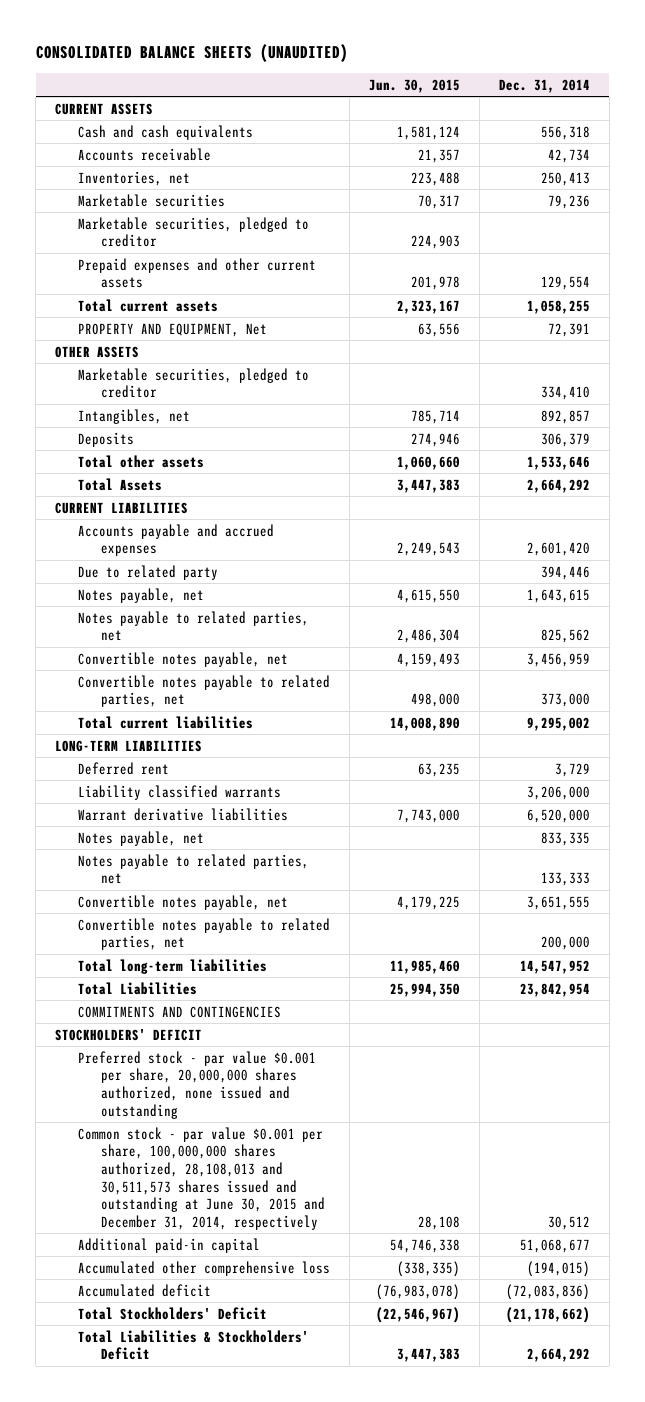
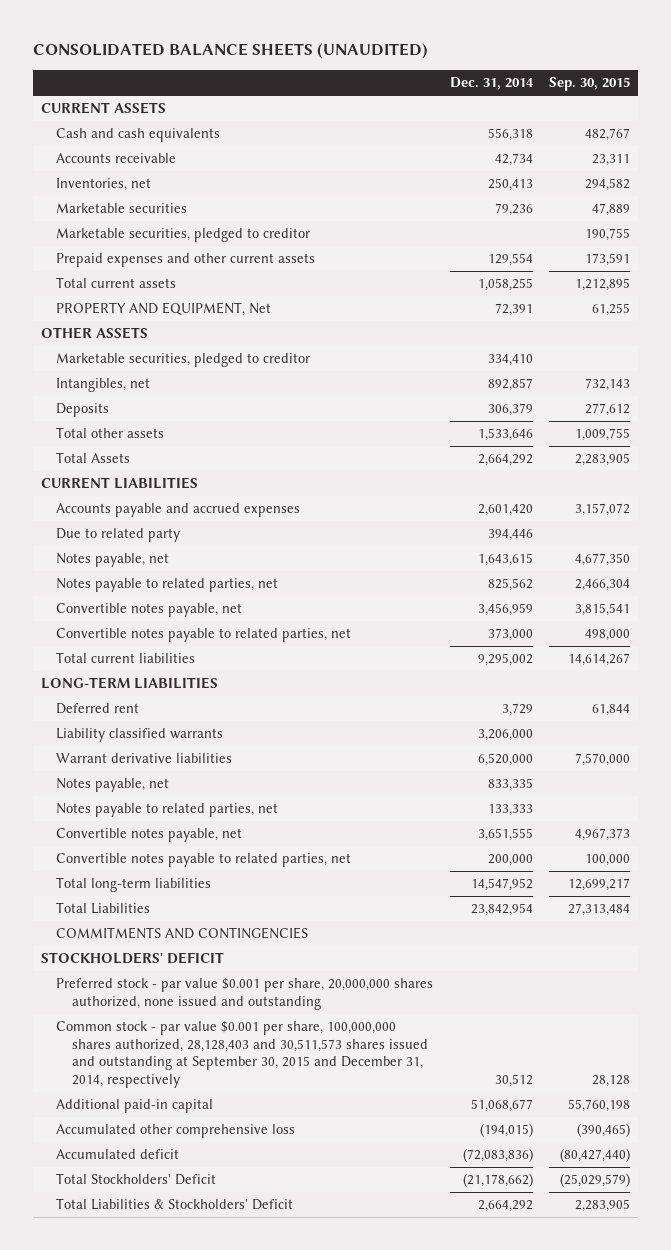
[368,78,460,93] Jun. 30, 2015 -> none
none -> [549,77,631,92] Sep. 30, 2015
[78,1126,326,1230] Common stock - par value $0.001 per share, 100,000,000 shares authorized, 28,108,013 and 30,511,573 shares issued and outstanding at June 30, 2015 and December 31, 2014, respectively -> [56,1021,428,1088] Common stock - par value $0.001 per share, 100,000,000 shares authorized, 28,128,403 and 30,511,573 shares issued and outstanding at September 30, 2015 and December 31, 2014, respectively

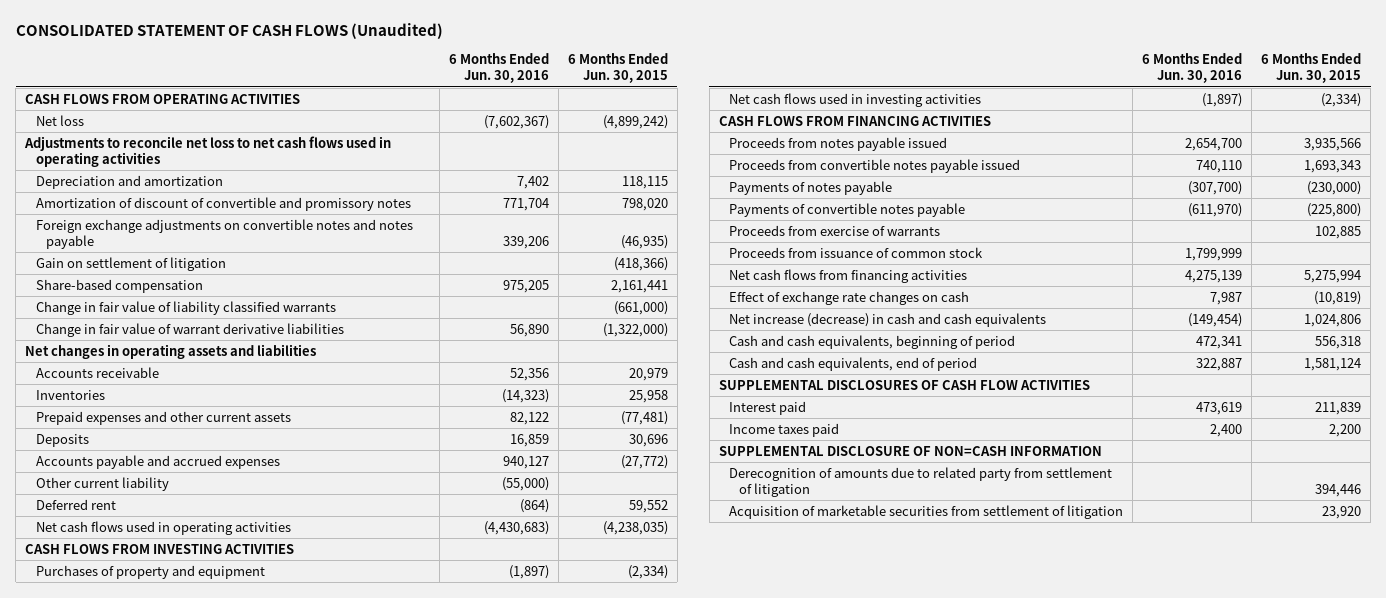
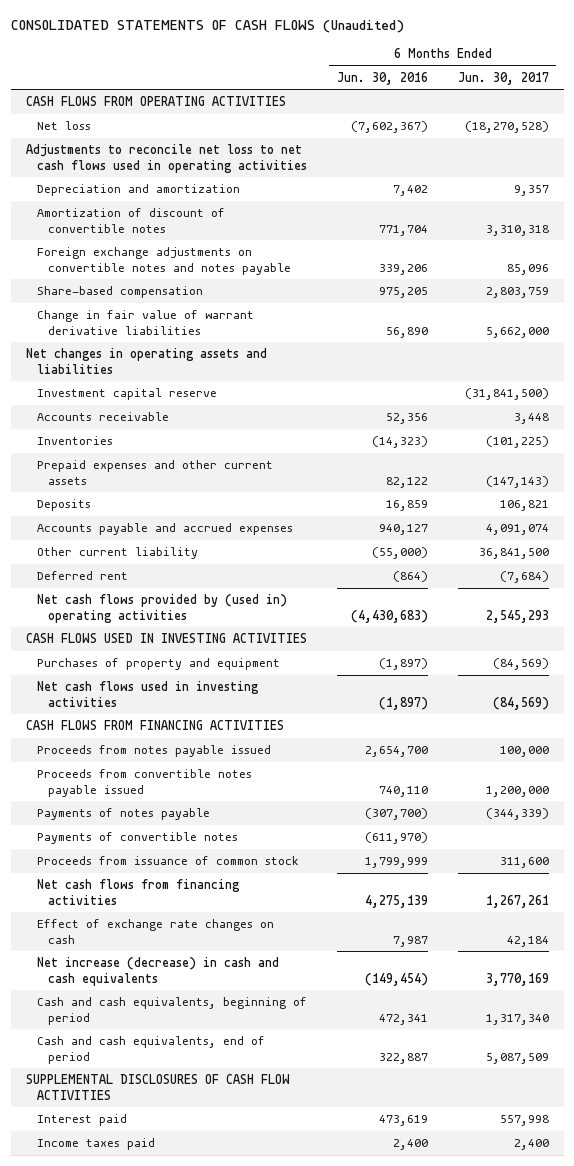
[15,22,443,39] CONSOLIDATED STATEMENT OF CASH FLOWS (Unaudited) -> [10,19,404,33] CONSOLIDATED STATEMENTS OF CASH FLOWS (Unaudited)
[567,53,668,84] 6 Months Ended Jun. 30, 2015 -> none
none -> [457,71,549,85] Jun. 30, 2017
[35,196,411,211] Amortization of discount of convertible and promissory notes -> [36,208,225,233] Amortization of discount of convertible notes
[35,256,226,271] Gain on settlement of litigation -> none
[35,300,336,315] Change in fair value of liability classified warrants -> none
none -> [36,388,217,401] Investment capital reserve
[35,520,291,535] Net cash flows used in operating activities -> [36,594,287,623] Net cash flows provided by (used in) operating activities
[25,543,295,554] CASH FLOWS FROM INVESTING ACTIVITIES -> [25,633,307,644] CASH FLOWS USED IN INVESTING ACTIVITIES
[728,224,940,236] Proceeds from exercise of warrants -> none
[728,202,965,217] Payments of convertible notes payable -> [36,832,238,845] Payments of convertible notes
[718,445,1102,456] SUPPLEMENTAL DISCLOSURE OF NON=CASH INFORMATION -> none
[728,466,1112,497] Derecognition of amounts due to related party from settlement of litigation -> none
[728,504,1123,519] Acquisition of marketable securities from settlement of litigation -> none

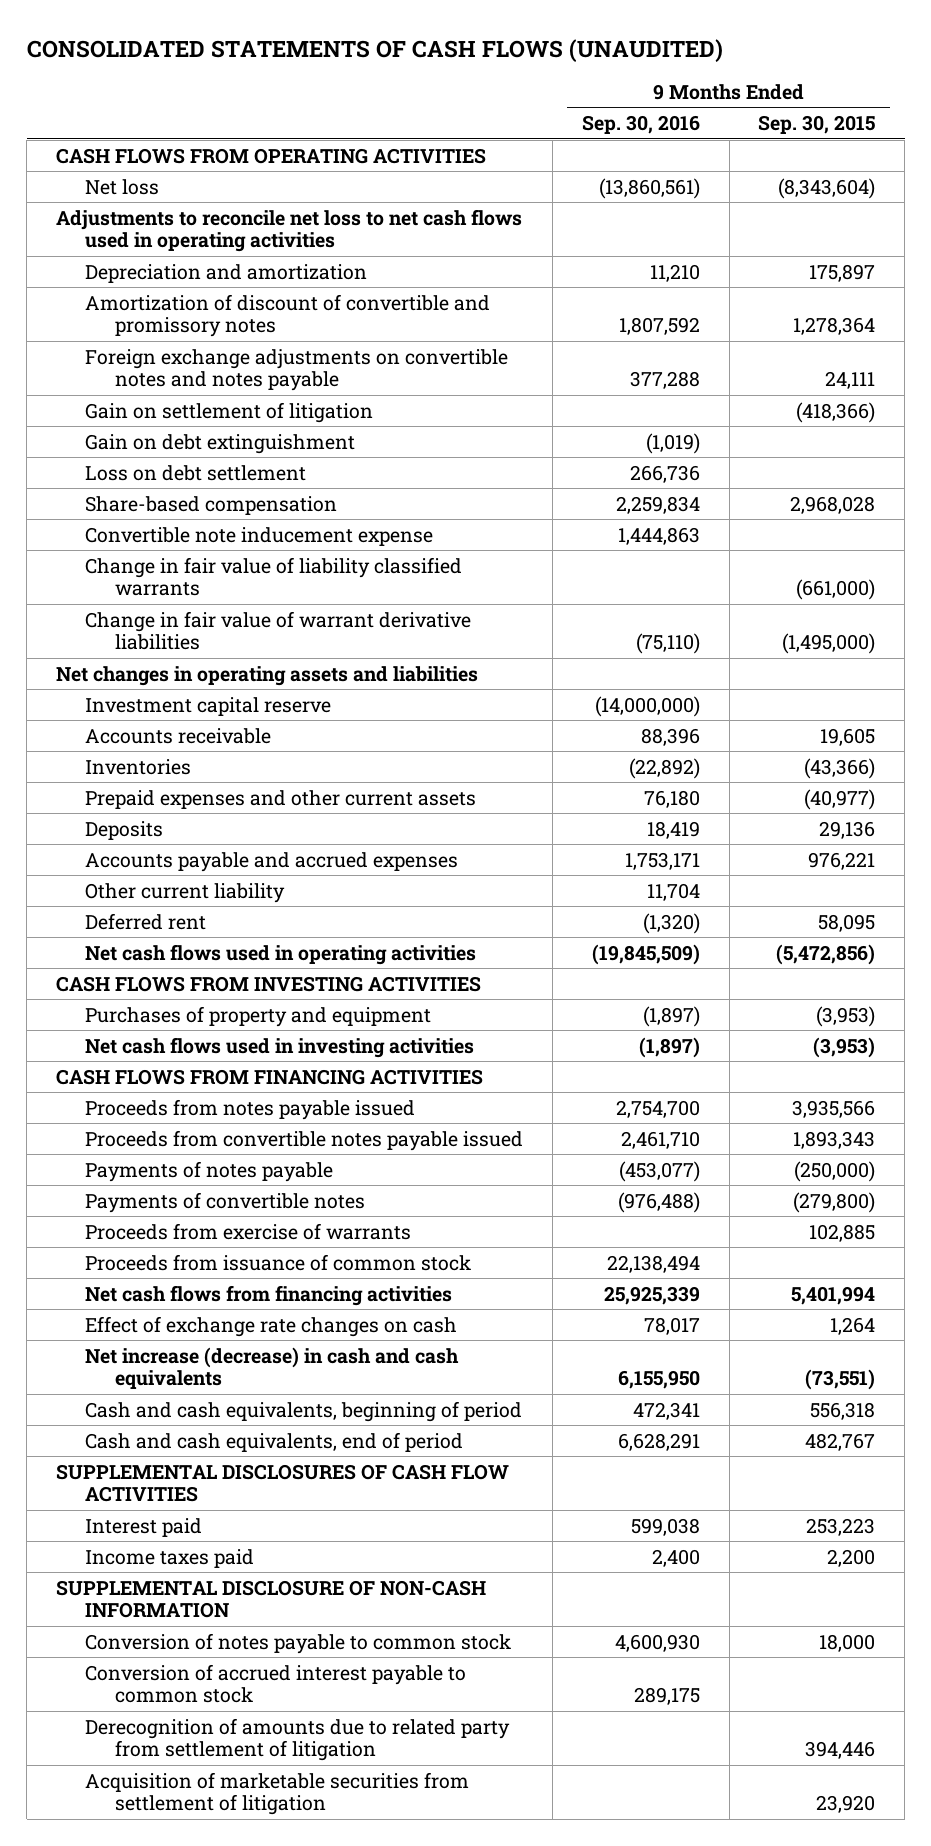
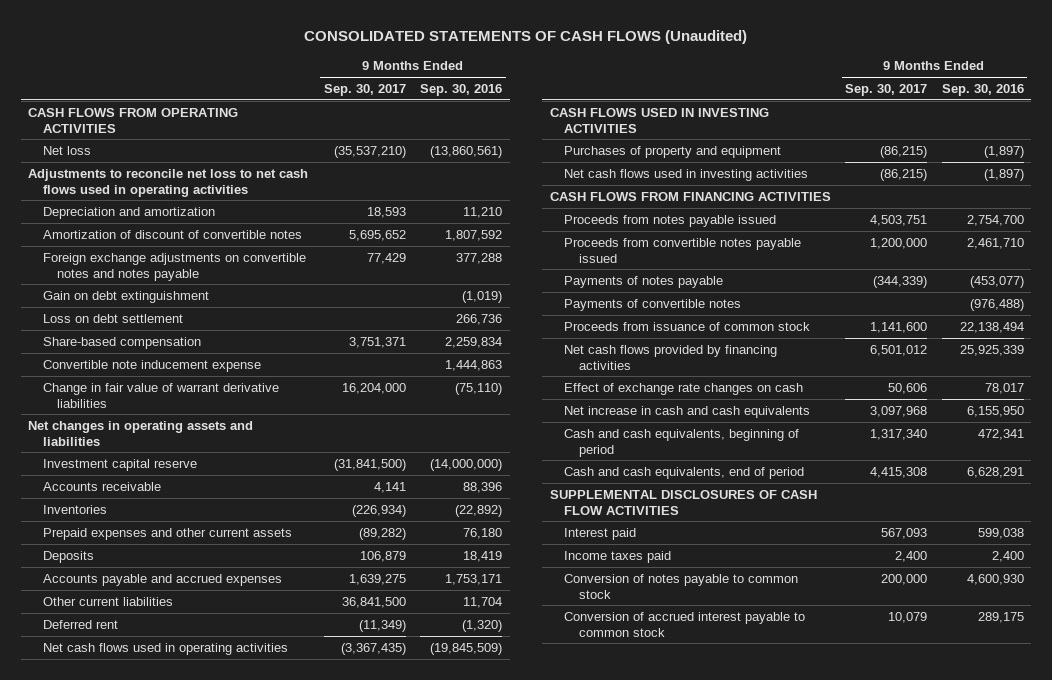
[26,38,723,62] CONSOLIDATED STATEMENTS OF CASH FLOWS (UNAUDITED) -> [304,30,748,45] CONSOLIDATED STATEMENTS OF CASH FLOWS (Unaudited)
[758,115,876,135] Sep. 30, 2015 -> none
none -> [323,84,406,97] Sep. 30, 2017
[85,293,491,338] Amortization of discount of convertible and promissory notes -> [42,229,302,239] Amortization of discount of convertible notes
[85,401,374,423] Gain on settlement of litigation -> none
[85,556,463,597] Change in fair value of liability classified warrants -> none
[85,882,286,903] Other current liability -> [42,596,173,606] Other current liabilities
[55,975,481,992] CASH FLOWS FROM INVESTING ACTIVITIES -> [549,107,769,133] CASH FLOWS USED IN INVESTING ACTIVITIES
[85,1222,412,1240] Proceeds from exercise of warrants -> none
[85,1284,453,1306] Net cash flows from financing activities -> [564,344,778,370] Net cash flows provided by financing activities
[85,1346,460,1390] Net increase (decrease) in cash and cash equivalents -> [564,405,811,418] Net increase in cash and cash equivalents
[55,1579,486,1619] SUPPLEMENTAL DISCLOSURE OF NON-CASH INFORMATION -> none
[85,1717,511,1762] Derecognition of amounts due to related party from settlement of litigation -> none
[85,1771,470,1816] Acquisition of marketable securities from settlement of litigation -> none

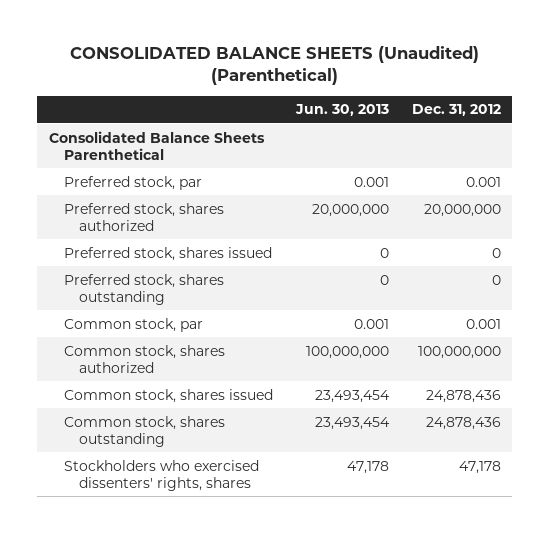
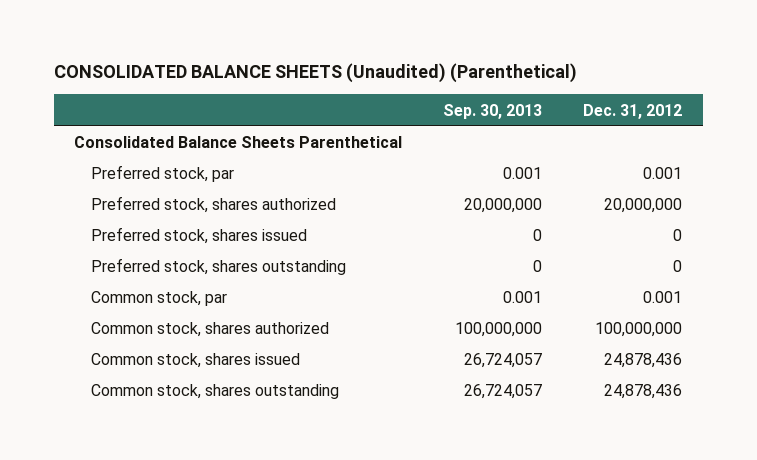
[294,104,389,117] Jun. 30, 2013 -> none
none -> [443,103,543,119] Sep. 30, 2013
[63,459,259,491] Stockholders who exercised dissenters' rights, shares -> none

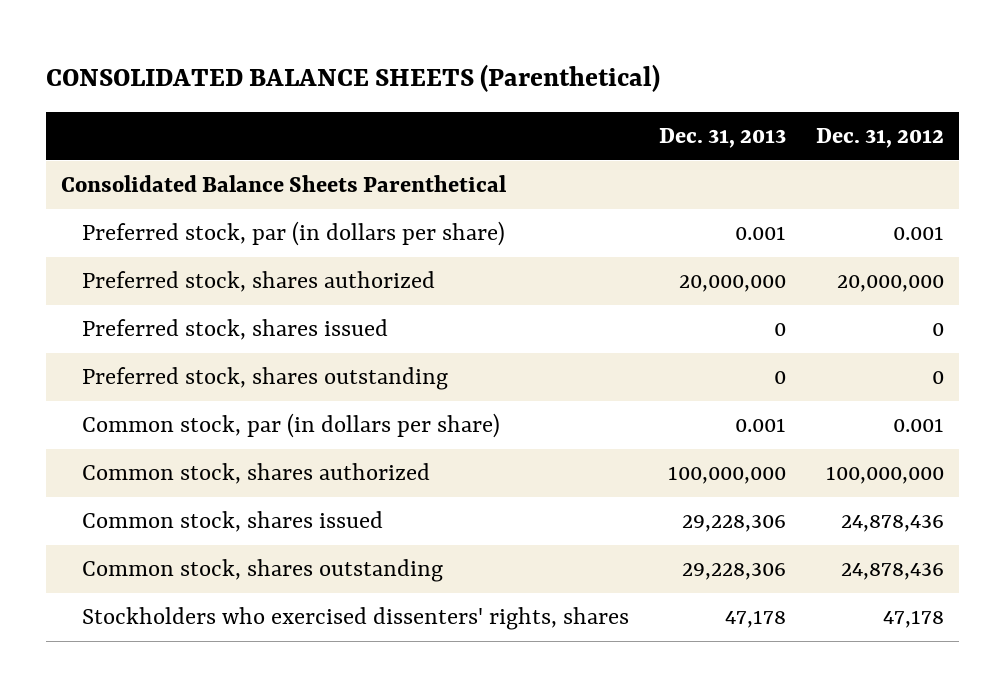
[53,63,577,84] CONSOLIDATED BALANCE SHEETS (Unaudited) (Parenthetical) -> [46,64,661,93] CONSOLIDATED BALANCE SHEETS (Parenthetical)
[443,103,543,119] Sep. 30, 2013 -> none
none -> [659,128,787,149] Dec. 31, 2013
[90,165,234,183] Preferred stock, par -> [81,221,505,247] Preferred stock, par (in dollars per share)
[90,291,227,307] Common stock, par -> [81,413,500,439] Common stock, par (in dollars per share)
none -> [81,607,629,631] Stockholders who exercised dissenters' rights, shares

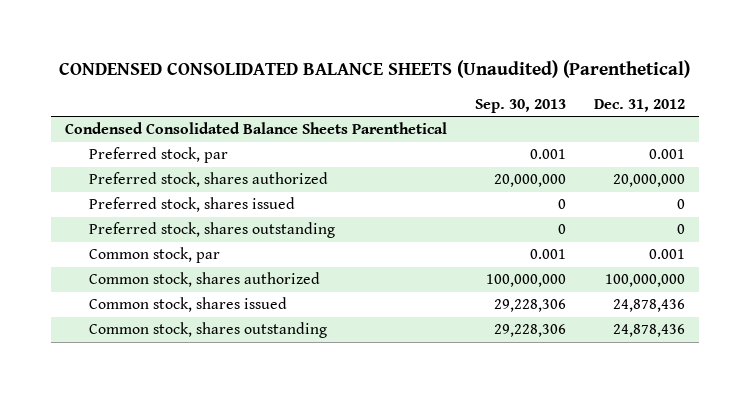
[46,64,661,93] CONSOLIDATED BALANCE SHEETS (Parenthetical) -> [58,60,690,79] CONDENSED CONSOLIDATED BALANCE SHEETS (Unaudited) (Parenthetical)
[659,128,787,149] Dec. 31, 2013 -> none
none -> [474,98,566,113] Sep. 30, 2013
[61,175,507,193] Consolidated Balance Sheets Parenthetical -> [64,122,447,135] Condensed Consolidated Balance Sheets Parenthetical
[81,221,505,247] Preferred stock, par (in dollars per share) -> [88,147,228,164] Preferred stock, par
[81,413,500,439] Common stock, par (in dollars per share) -> [88,247,220,264] Common stock, par
[81,607,629,631] Stockholders who exercised dissenters' rights, shares -> none

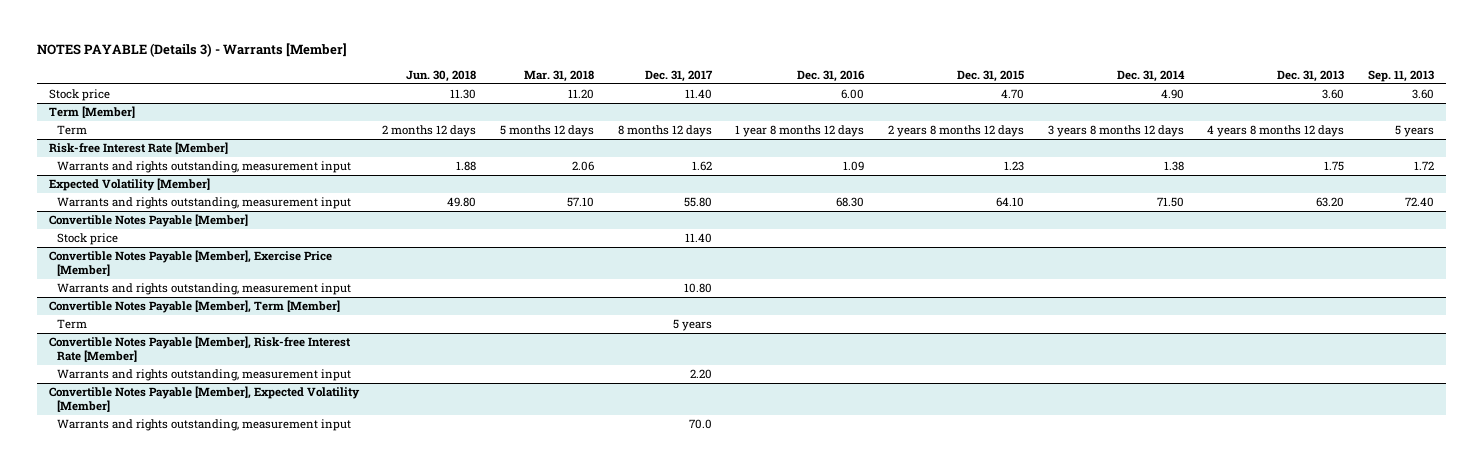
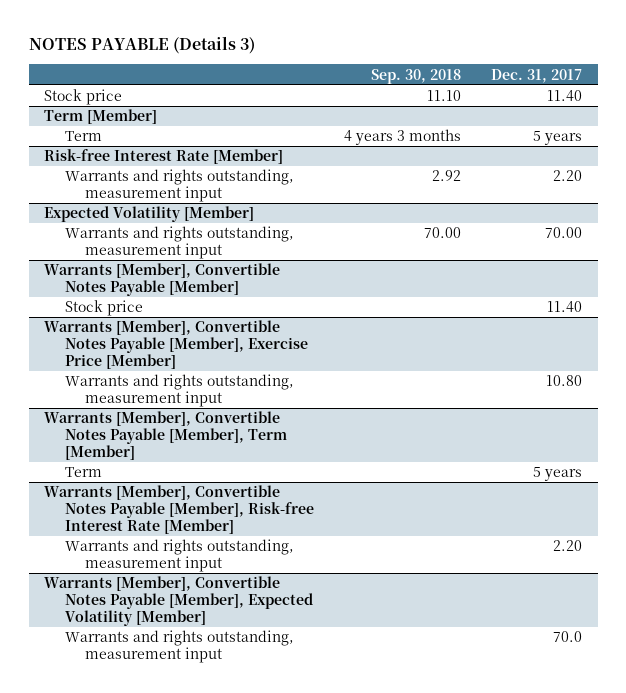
[36,43,347,58] NOTES PAYABLE (Details 3) - Warrants [Member] -> [28,36,255,55] NOTES PAYABLE (Details 3)
[406,69,477,82] Jun. 30, 2018 -> none
[523,69,594,82] Mar. 31, 2018 -> none
[797,69,866,82] Dec. 31, 2016 -> none
[956,69,1024,82] Dec. 31, 2015 -> none
[1116,69,1185,82] Dec. 31, 2014 -> none
[1277,69,1345,82] Dec. 31, 2013 -> none
[1367,69,1434,82] Sep. 11, 2013 -> none
none -> [371,68,462,84] Sep. 30, 2018
[617,125,712,138] 8 months 12 days -> [533,131,583,146] 5 years
[691,161,712,172] 1.62 -> [553,170,583,182] 2.20
[683,197,712,208] 55.80 -> [545,227,583,239] 70.00
[48,214,248,228] Convertible Notes Payable [Member] -> [43,263,280,296] Warrants [Member], Convertible Notes Payable [Member]
[48,250,332,277] Convertible Notes Payable [Member], Exercise Price [Member] -> [43,320,308,369] Warrants [Member], Convertible Notes Payable [Member], Exercise Price [Member]
[48,300,340,314] Convertible Notes Payable [Member], Term [Member] -> [43,411,287,460] Warrants [Member], Convertible Notes Payable [Member], Term [Member]
[48,336,351,363] Convertible Notes Payable [Member], Risk-free Interest Rate [Member] -> [43,485,314,534] Warrants [Member], Convertible Notes Payable [Member], Risk-free Interest Rate [Member]
[48,386,360,413] Convertible Notes Payable [Member], Expected Volatility [Member] -> [43,576,313,626] Warrants [Member], Convertible Notes Payable [Member], Expected Volatility [Member]

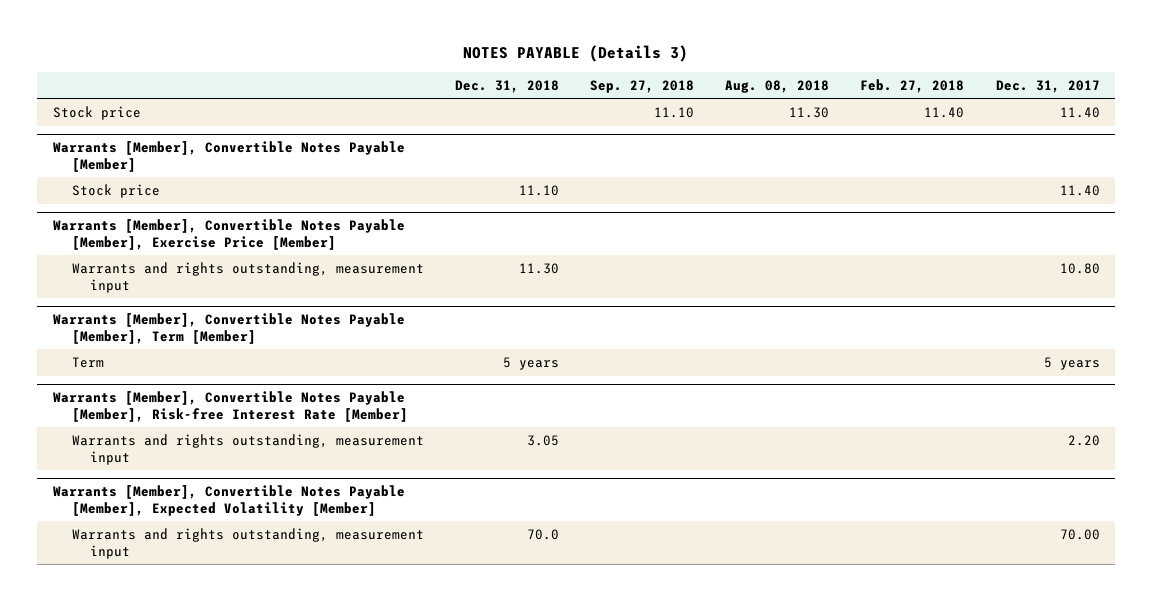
[371,68,462,84] Sep. 30, 2018 -> none
none -> [454,79,559,93] Dec. 31, 2018
none -> [590,79,695,93] Sep. 27, 2018
none -> [725,79,830,93] Aug. 08, 2018
none -> [860,78,965,93] Feb. 27, 2018
[43,109,157,125] Term [Member] -> none
[64,131,102,142] Term -> none
[43,149,283,165] Risk-free Interest Rate [Member] -> none
[64,169,294,202] Warrants and rights outstanding, measurement input -> none
[43,206,254,223] Expected Volatility [Member] -> none
[64,226,294,259] Warrants and rights outstanding, measurement input -> none
[553,631,583,643] 70.0 -> [1059,529,1100,541] 70.00

